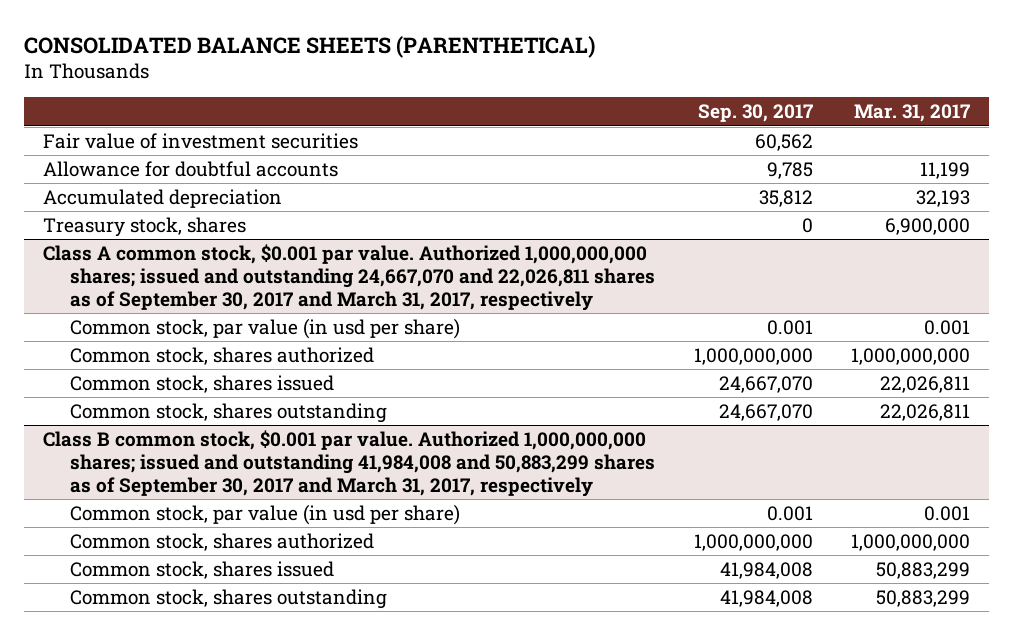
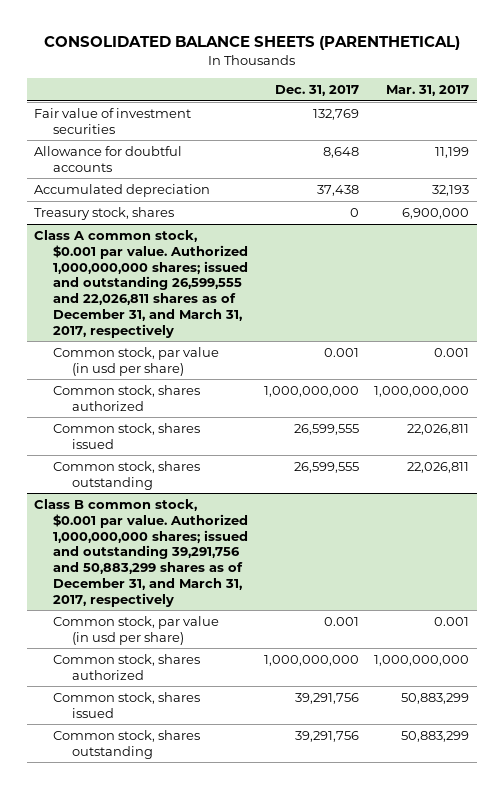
[697,104,813,123] Sep. 30, 2017 -> none
none -> [274,85,359,97] Dec. 31, 2017
[43,243,656,311] Class A common stock, $0.001 par value. Authorized 1,000,000,000 shares; issued and outstanding 24,667,070 and 22,026,811 shares as of September 30, 2017 and March 31, 2017, respectively -> [34,229,249,338] Class A common stock, $0.001 par value. Authorized 1,000,000,000 shares; issued and outstanding 26,599,555 and 22,026,811 shares as of December 31, and March 31, 2017, respectively
[43,429,656,497] Class B common stock, $0.001 par value. Authorized 1,000,000,000 shares; issued and outstanding 41,984,008 and 50,883,299 shares as of September 30, 2017 and March 31, 2017, respectively -> [34,498,249,607] Class B common stock, $0.001 par value. Authorized 1,000,000,000 shares; issued and outstanding 39,291,756 and 50,883,299 shares as of December 31, and March 31, 2017, respectively

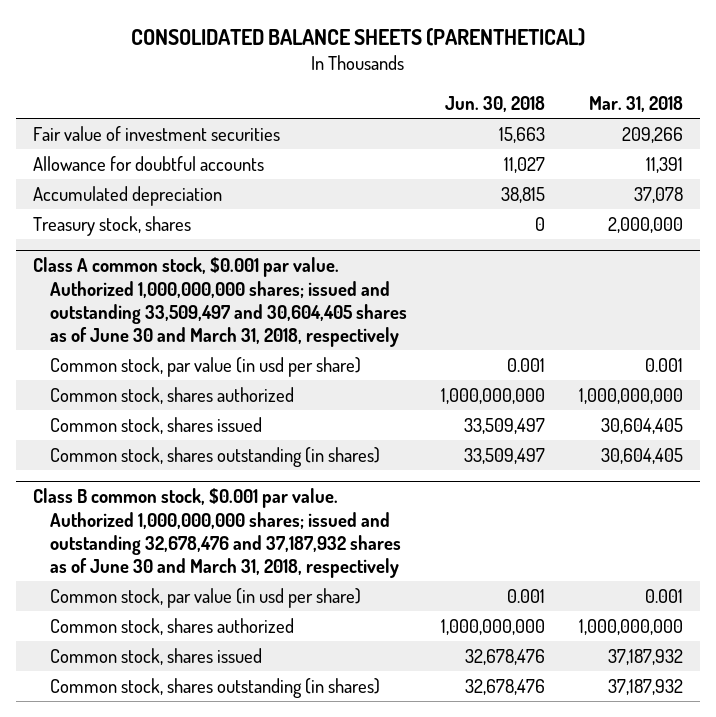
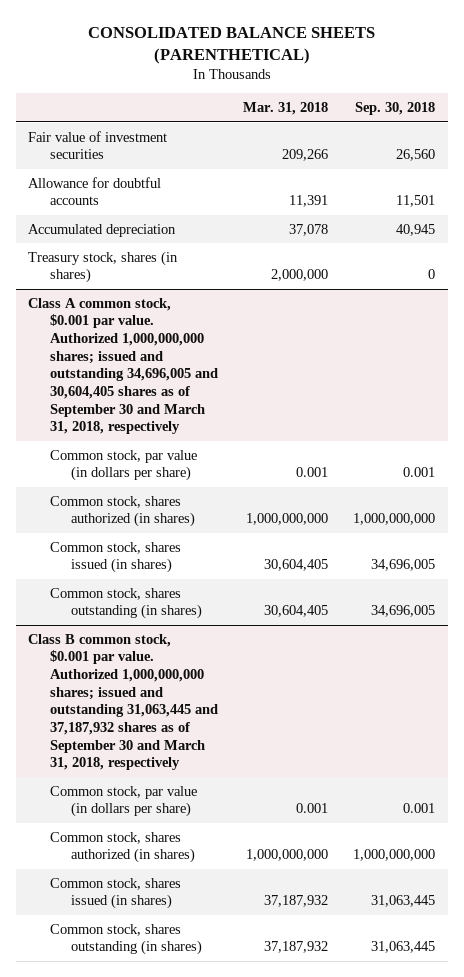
[445,96,546,113] Jun. 30, 2018 -> none
none -> [355,102,436,116] Sep. 30, 2018
[33,215,192,236] Treasury stock, shares -> [28,250,179,284] Treasury stock, shares (in shares)
[33,257,408,348] Class A common stock, $0.001 par value. Authorized 1,000,000,000 shares; issued and outstanding 33,509,497 and 30,604,405 shares as of June 30 and March 31, 2018, respectively -> [28,297,218,435] Class A common stock, $0.001 par value. Authorized 1,000,000,000 shares; issued and outstanding 34,696,005 and 30,604,405 shares as of September 30 and March 31, 2018, respectively
[50,356,362,377] Common stock, par value (in usd per share) -> [49,449,197,482] Common stock, par value (in dollars per share)
[50,386,295,404] Common stock, shares authorized -> [49,495,195,528] Common stock, shares authorized (in shares)
[50,416,263,434] Common stock, shares issued -> [49,541,181,574] Common stock, shares issued (in shares)
[33,488,402,579] Class B common stock, $0.001 par value. Authorized 1,000,000,000 shares; issued and outstanding 32,678,476 and 37,187,932 shares as of June 30 and March 31, 2018, respectively -> [28,633,218,771] Class B common stock, $0.001 par value. Authorized 1,000,000,000 shares; issued and outstanding 31,063,445 and 37,187,932 shares as of September 30 and March 31, 2018, respectively
[50,587,362,608] Common stock, par value (in usd per share) -> [49,785,197,818] Common stock, par value (in dollars per share)
[50,617,295,635] Common stock, shares authorized -> [49,831,195,864] Common stock, shares authorized (in shares)
[50,647,263,665] Common stock, shares issued -> [49,877,181,910] Common stock, shares issued (in shares)

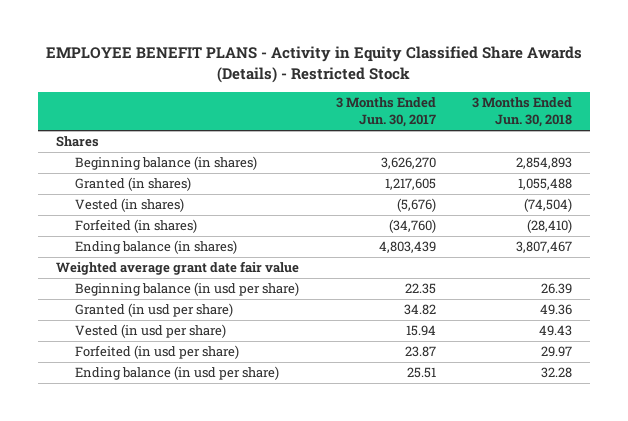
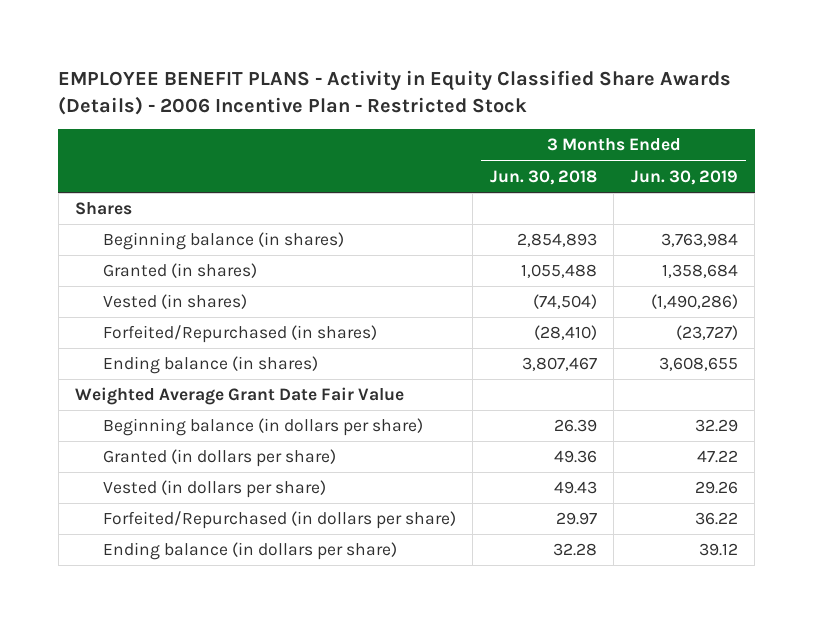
[45,46,582,83] EMPLOYEE BENEFIT PLANS - Activity in Equity Classified Share Awards (Details) - Restricted Stock -> [58,70,732,115] EMPLOYEE BENEFIT PLANS - Activity in Equity Classified Share Awards (Details) - 2006 Incentive Plan - Restricted Stock
[335,97,436,128] 3 Months Ended Jun. 30, 2017 -> none
none -> [630,169,738,185] Jun. 30, 2019
[75,219,198,234] Forfeited (in shares) -> [102,325,377,344] Forfeited/Repurchased (in shares)
[55,261,299,276] Weighted average grant date fair value -> [75,387,405,406] Weighted Average Grant Date Fair Value
[75,282,300,297] Beginning balance (in usd per share) -> [102,418,423,437] Beginning balance (in dollars per share)
[75,303,234,318] Granted (in usd per share) -> [102,449,336,468] Granted (in dollars per share)
[75,324,227,339] Vested (in usd per share) -> [102,480,326,499] Vested (in dollars per share)
[75,345,240,360] Forfeited (in usd per share) -> [102,511,456,530] Forfeited/Repurchased (in dollars per share)
[75,366,280,381] Ending balance (in usd per share) -> [102,542,397,561] Ending balance (in dollars per share)

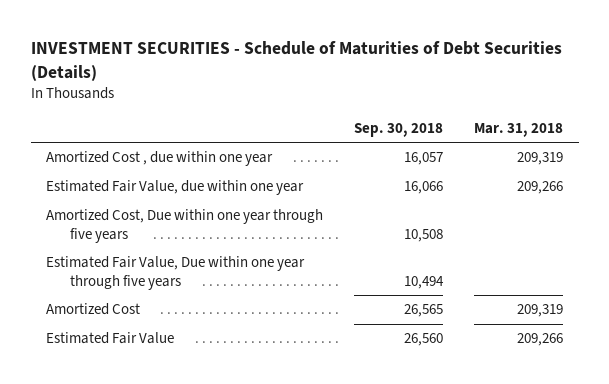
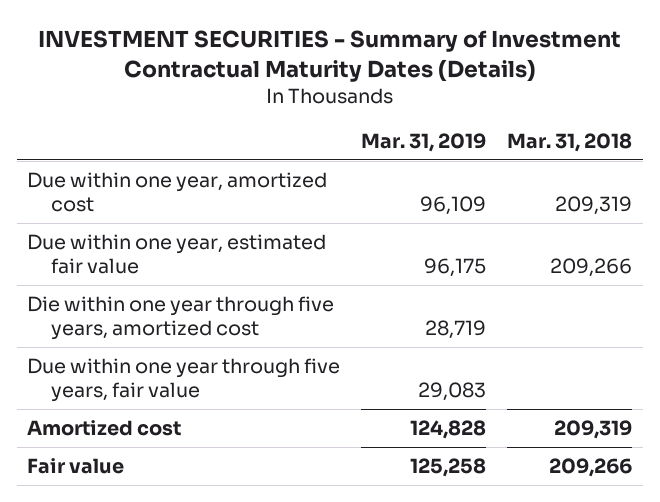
[30,41,562,81] INVESTMENT SECURITIES - Schedule of Maturities of Debt Securities (Details) -> [37,29,621,82] INVESTMENT SECURITIES - Summary of Investment Contractual Maturity Dates (Details)
[354,122,444,137] Sep. 30, 2018 -> none
none -> [361,132,487,152] Mar. 31, 2019
[46,151,274,167] Amortized Cost , due within one year -> [27,171,328,213] Due within one year, amortized cost
[46,180,305,196] Estimated Fair Value, due within one year -> [27,233,327,275] Due within one year, estimated fair value
[46,209,324,243] Amortized Cost, Due within one year through five years -> [27,295,335,341] Die within one year through five years, amortized cost
[46,256,306,290] Estimated Fair Value, Due within one year through five years -> [27,357,341,403] Due within one year through five years, fair value
[46,303,141,316] Amortized Cost -> [27,419,182,436] Amortized cost
[46,332,175,345] Estimated Fair Value -> [27,457,125,474] Fair value

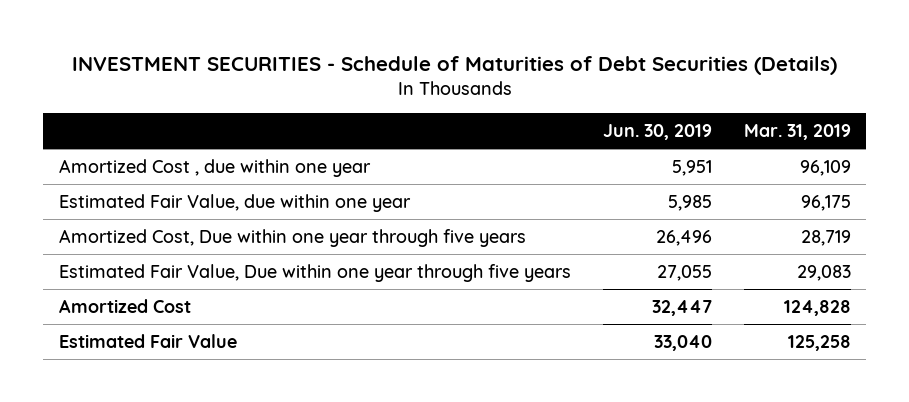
[37,29,621,82] INVESTMENT SECURITIES - Summary of Investment Contractual Maturity Dates (Details) -> [71,55,837,75] INVESTMENT SECURITIES - Schedule of Maturities of Debt Securities (Details)
[507,132,633,152] Mar. 31, 2018 -> none
none -> [602,124,712,141] Jun. 30, 2019
[27,171,328,213] Due within one year, amortized cost -> [58,159,371,178] Amortized Cost , due within one year
[27,233,327,275] Due within one year, estimated fair value -> [58,194,411,213] Estimated Fair Value, due within one year
[27,295,335,341] Die within one year through five years, amortized cost -> [58,229,526,248] Amortized Cost, Due within one year through five years
[27,357,341,403] Due within one year through five years, fair value -> [58,264,571,283] Estimated Fair Value, Due within one year through five years
[27,419,182,436] Amortized cost -> [58,299,191,314] Amortized Cost
[27,457,125,474] Fair value -> [58,334,237,349] Estimated Fair Value

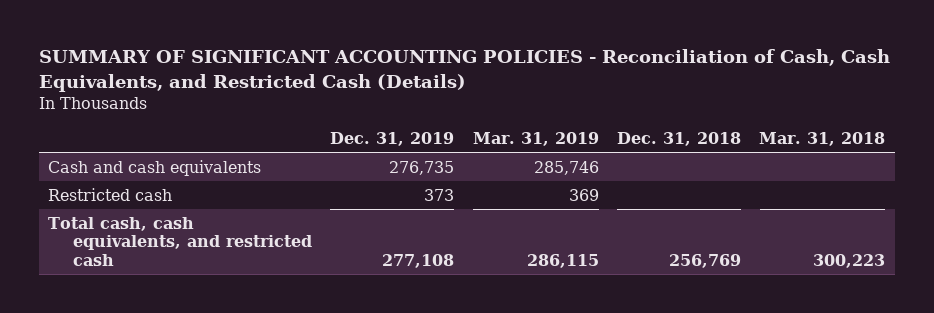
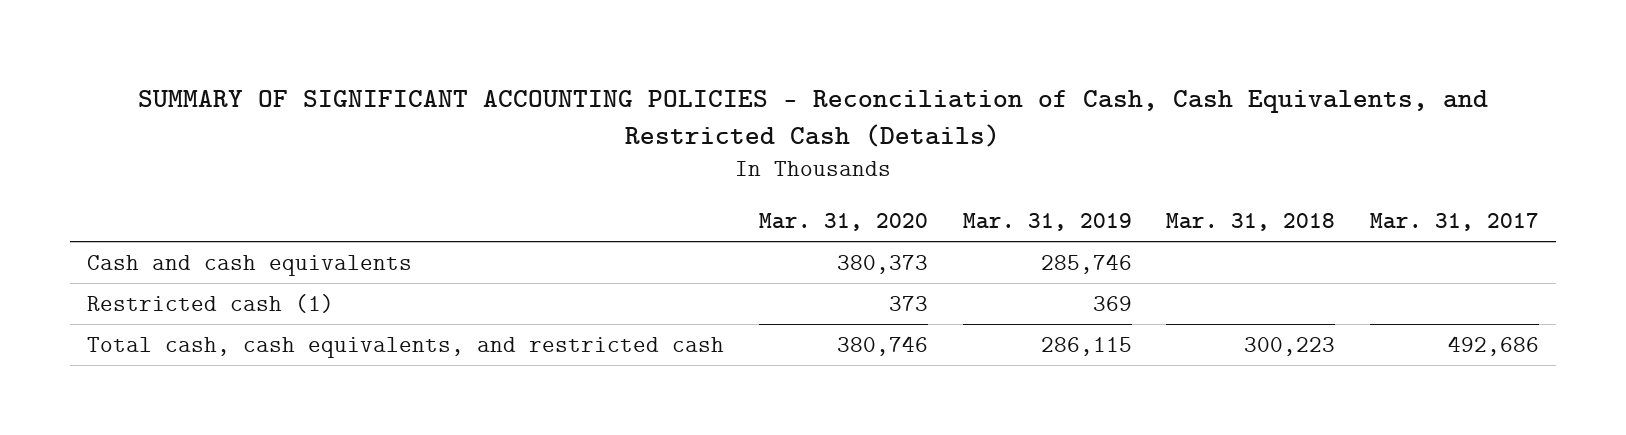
[330,132,455,147] Dec. 31, 2019 -> none
[617,132,742,147] Dec. 31, 2018 -> none
none -> [758,212,928,231] Mar. 31, 2020
none -> [1369,212,1539,231] Mar. 31, 2017
[48,187,173,201] Restricted cash -> [87,293,335,313] Restricted cash (1)

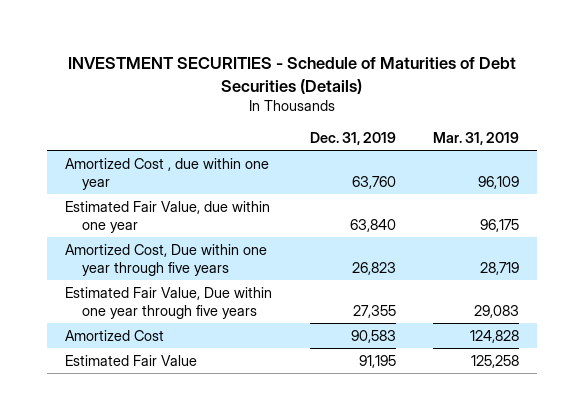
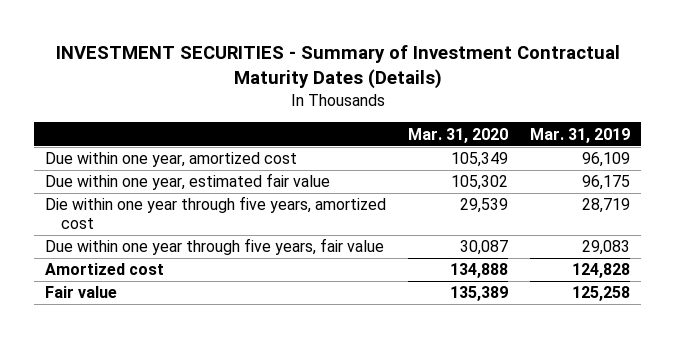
[68,57,517,94] INVESTMENT SECURITIES - Schedule of Maturities of Debt Securities (Details) -> [55,45,620,90] INVESTMENT SECURITIES - Summary of Investment Contractual Maturity Dates (Details)
[309,132,396,146] Dec. 31, 2019 -> none
none -> [408,127,509,143] Mar. 31, 2020
[65,157,270,191] Amortized Cost , due within one year -> [45,152,298,168] Due within one year, amortized cost
[65,200,271,234] Estimated Fair Value, due within one year -> [45,173,331,191] Due within one year, estimated fair value
[65,243,268,277] Amortized Cost, Due within one year through five years -> [45,196,387,230] Die within one year through five years, amortized cost
[65,286,273,320] Estimated Fair Value, Due within one year through five years -> [45,238,385,256] Due within one year through five years, fair value
[65,329,165,341] Amortized Cost -> [45,263,165,276] Amortized cost
[65,354,198,366] Estimated Fair Value -> [45,286,118,299] Fair value

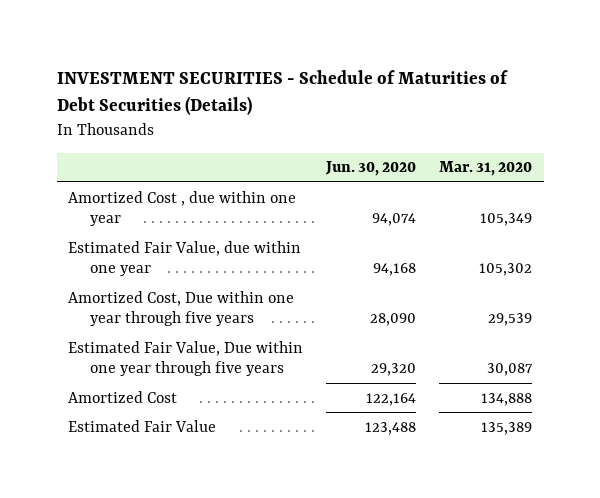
[55,45,620,90] INVESTMENT SECURITIES - Summary of Investment Contractual Maturity Dates (Details) -> [56,70,508,116] INVESTMENT SECURITIES - Schedule of Maturities of Debt Securities (Details)
[530,127,631,143] Mar. 31, 2019 -> none
none -> [325,161,417,177] Jun. 30, 2020
[45,152,298,168] Due within one year, amortized cost -> [68,190,297,227] Amortized Cost , due within one year
[45,173,331,191] Due within one year, estimated fair value -> [68,240,302,277] Estimated Fair Value, due within one year
[45,196,387,230] Die within one year through five years, amortized cost -> [68,290,295,327] Amortized Cost, Due within one year through five years
[45,238,385,256] Due within one year through five years, fair value -> [68,340,304,377] Estimated Fair Value, Due within one year through five years
[45,263,165,276] Amortized cost -> [68,390,178,403] Amortized Cost
[45,286,118,299] Fair value -> [68,419,217,432] Estimated Fair Value

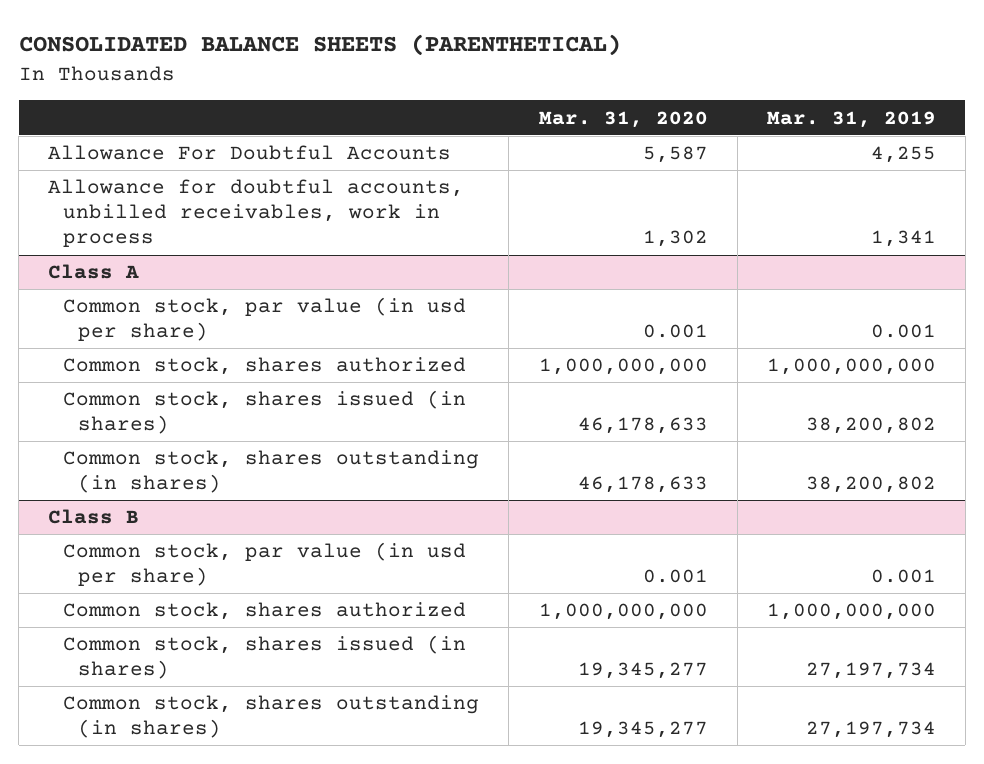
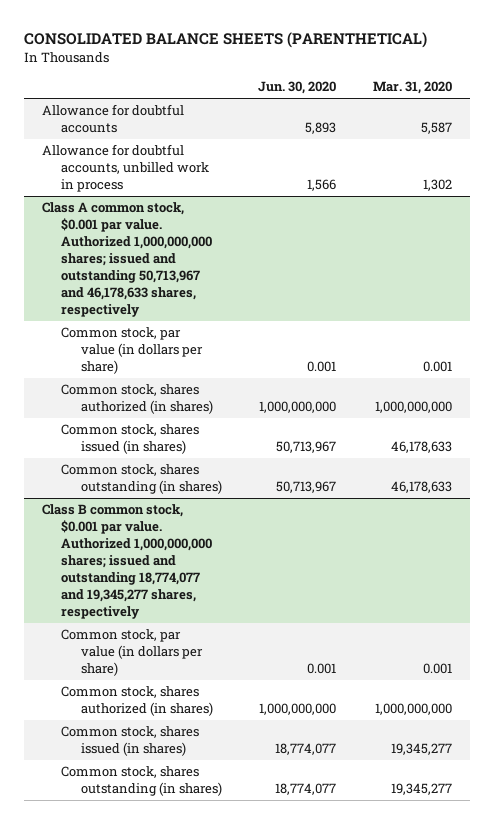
[766,110,936,128] Mar. 31, 2019 -> none
none -> [258,81,337,95] Jun. 30, 2020
[48,145,452,161] Allowance For Doubtful Accounts -> [42,104,185,134] Allowance for doubtful accounts
[48,179,465,248] Allowance for doubtful accounts, unbilled receivables, work in process -> [42,144,210,193] Allowance for doubtful accounts, unbilled work in process
[48,264,140,280] Class A -> [42,202,213,317] Class A common stock, $0.001 par value. Authorized 1,000,000,000 shares; issued and outstanding 50,713,967 and 46,178,633 shares, respectively
[63,297,467,342] Common stock, par value (in usd per share) -> [61,327,203,375] Common stock, par value (in dollars per share)
[63,357,467,376] Common stock, shares authorized -> [61,384,213,415] Common stock, shares authorized (in shares)
[48,509,140,525] Class B -> [42,504,213,619] Class B common stock, $0.001 par value. Authorized 1,000,000,000 shares; issued and outstanding 18,774,077 and 19,345,277 shares, respectively
[63,542,467,587] Common stock, par value (in usd per share) -> [61,629,203,677] Common stock, par value (in dollars per share)
[63,602,467,621] Common stock, shares authorized -> [61,686,213,717] Common stock, shares authorized (in shares)

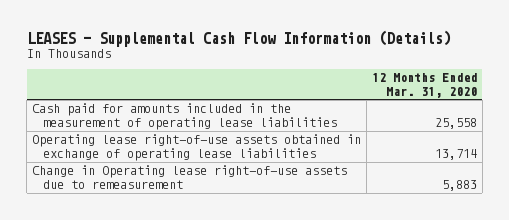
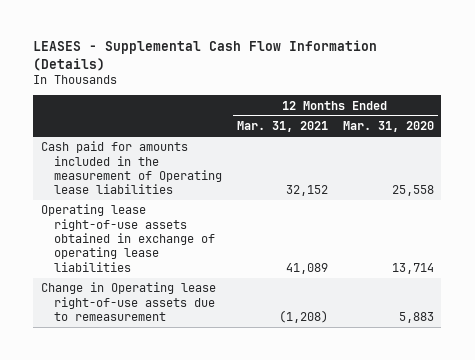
none -> [237,121,329,133] Mar. 31, 2021
[32,103,337,131] Cash paid for amounts included in the measurement of operating lease liabilities -> [40,141,223,195] Cash paid for amounts included in the measurement of Operating lease liabilities

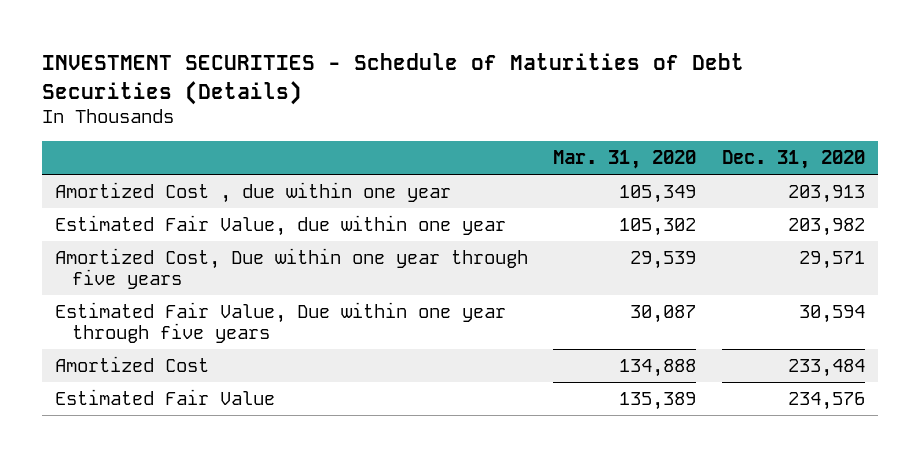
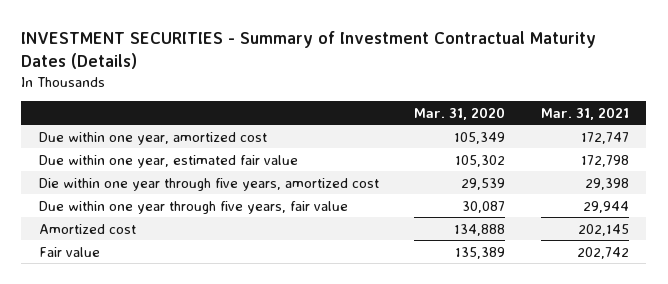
[41,53,744,105] INVESTMENT SECURITIES - Schedule of Maturities of Debt Securities (Details) -> [21,31,597,69] INVESTMENT SECURITIES - Summary of Investment Contractual Maturity Dates (Details)
[722,150,866,170] Dec. 31, 2020 -> none
none -> [540,106,629,120] Mar. 31, 2021
[54,181,451,203] Amortized Cost , due within one year -> [39,131,268,145] Due within one year, amortized cost
[54,214,506,236] Estimated Fair Value, due within one year -> [39,154,299,168] Due within one year, estimated fair value
[54,247,528,290] Amortized Cost, Due within one year through five years -> [39,177,380,191] Die within one year through five years, amortized cost
[54,301,506,344] Estimated Fair Value, Due within one year through five years -> [39,200,349,214] Due within one year through five years, fair value
[54,355,209,372] Amortized Cost -> [39,223,137,234] Amortized cost
[54,388,275,405] Estimated Fair Value -> [39,246,101,257] Fair value

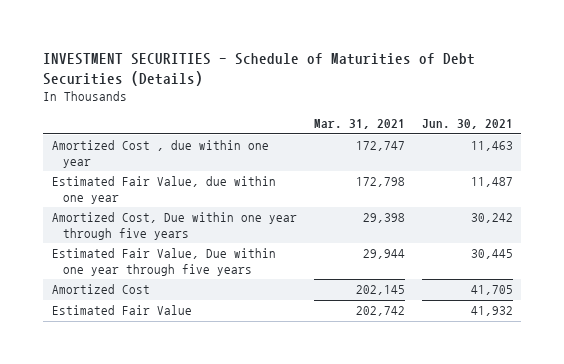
[21,31,597,69] INVESTMENT SECURITIES - Summary of Investment Contractual Maturity Dates (Details) -> [43,53,476,86] INVESTMENT SECURITIES - Schedule of Maturities of Debt Securities (Details)
[414,106,506,120] Mar. 31, 2020 -> none
none -> [421,119,513,130] Jun. 30, 2021
[39,131,268,145] Due within one year, amortized cost -> [51,140,269,168] Amortized Cost , due within one year
[39,154,299,168] Due within one year, estimated fair value -> [51,176,276,204] Estimated Fair Value, due within one year
[39,177,380,191] Die within one year through five years, amortized cost -> [51,212,297,240] Amortized Cost, Due within one year through five years
[39,200,349,214] Due within one year through five years, fair value -> [51,248,276,276] Estimated Fair Value, Due within one year through five years
[39,223,137,234] Amortized cost -> [51,284,150,295] Amortized Cost
[39,246,101,257] Fair value -> [51,305,192,316] Estimated Fair Value

